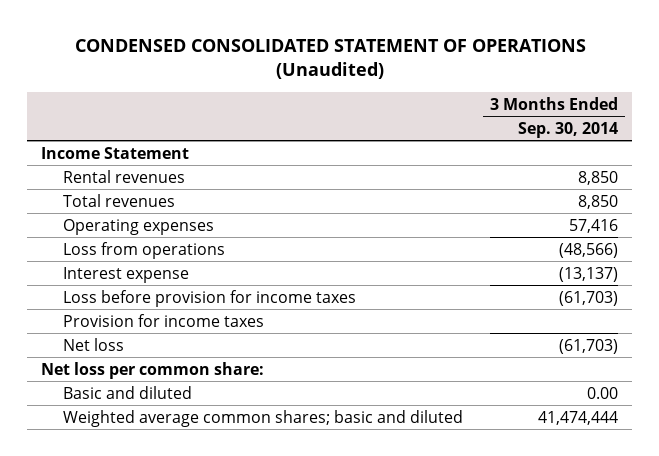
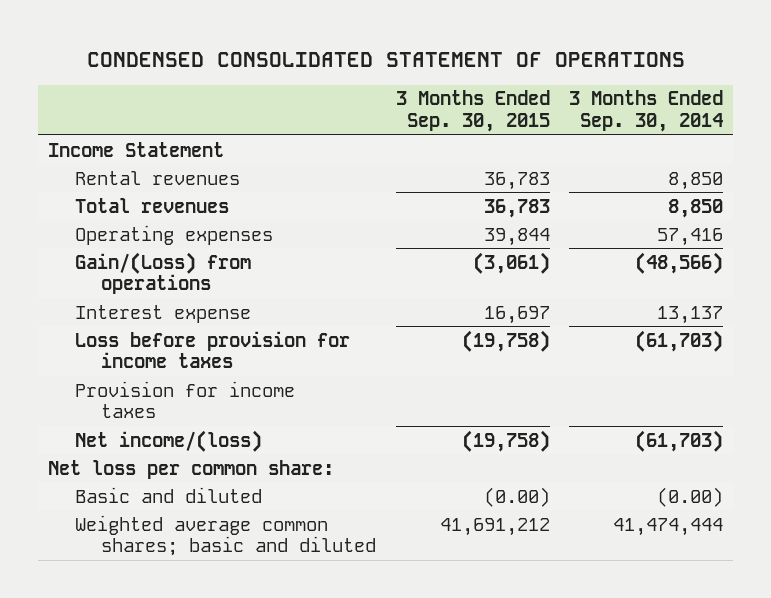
[74,38,586,80] CONDENSED CONSOLIDATED STATEMENT OF OPERATIONS (Unaudited) -> [86,51,685,67] CONDENSED CONSOLIDATED STATEMENT OF OPERATIONS
none -> [395,90,550,133] 3 Months Ended Sep. 30, 2015
[63,241,226,259] Loss from operations -> [74,251,251,295] Gain/(Loss) from operations
[559,266,619,282] (13,137) -> [657,305,724,324] 13,137
[63,337,125,351] Net loss -> [74,429,262,452] Net income/(loss)
[587,386,619,399] 0.00 -> [657,486,724,507] (0.00)

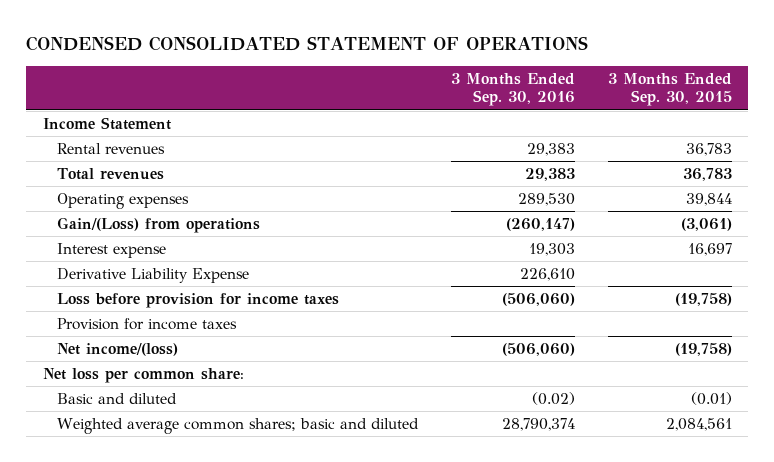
[569,90,724,133] 3 Months Ended Sep. 30, 2014 -> none
none -> [450,72,575,107] 3 Months Ended Sep. 30, 2016
none -> [56,267,249,283] Derivative Liability Expense
[483,486,550,507] (0.00) -> [690,391,732,405] (0.01)
[439,517,550,536] 41,691,212 -> [665,417,732,431] 2,084,561

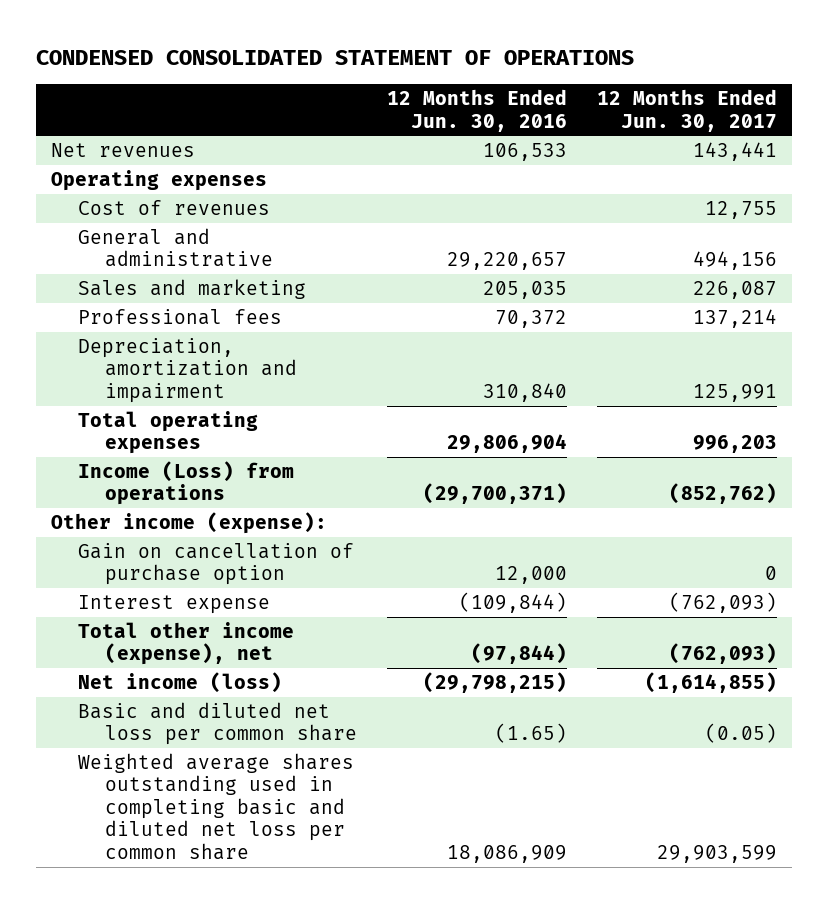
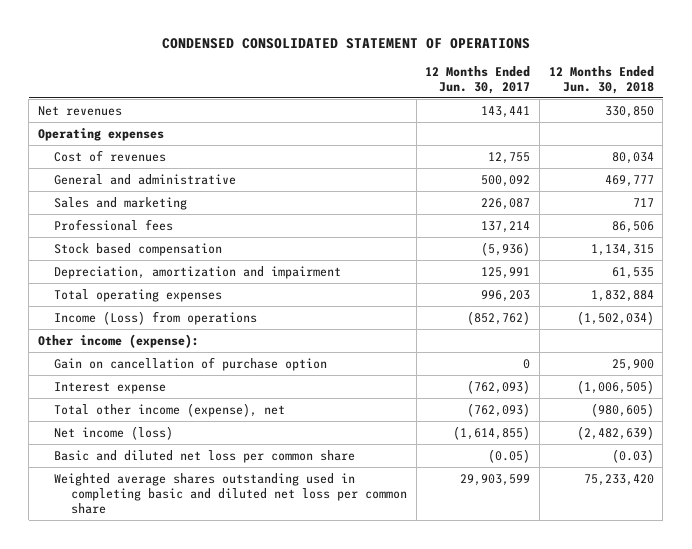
[387,89,568,132] 12 Months Ended Jun. 30, 2016 -> none
none -> [548,65,654,94] 12 Months Ended Jun. 30, 2018
[693,251,778,271] 494,156 -> [481,174,531,187] 500,092
none -> [54,242,223,256] Stock based compensation

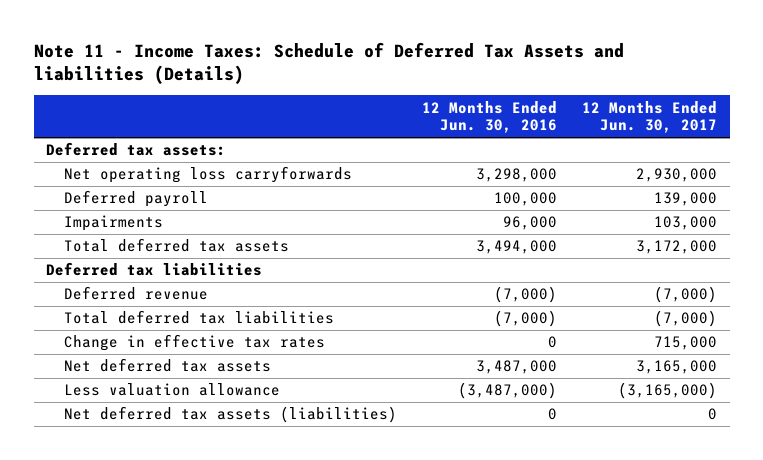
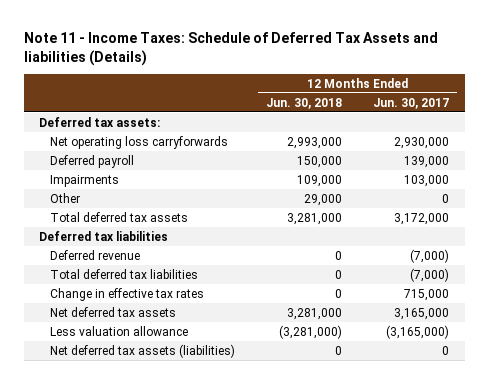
[422,100,558,134] 12 Months Ended Jun. 30, 2016 -> none
none -> [266,97,343,109] Jun. 30, 2018
none -> [50,192,81,203] Other

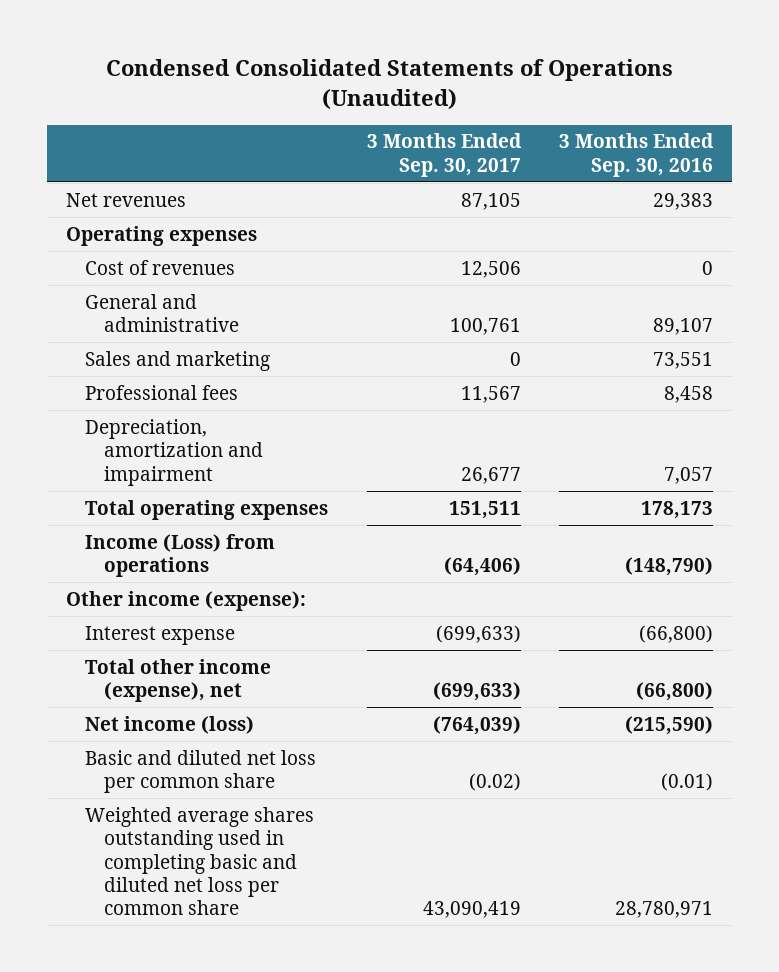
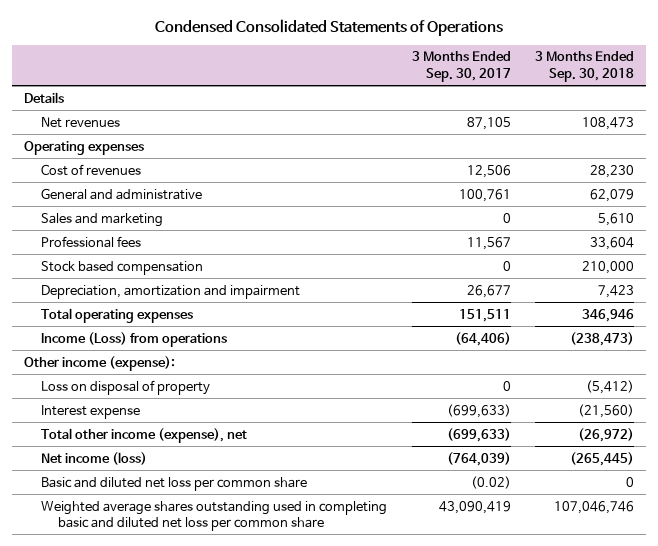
[105,59,673,110] Condensed Consolidated Statements of Operations (Unaudited) -> [154,18,503,36] Condensed Consolidated Statements of Operations
[559,133,715,177] 3 Months Ended Sep. 30, 2016 -> none
none -> [534,51,634,82] 3 Months Ended Sep. 30, 2018
none -> [24,91,65,103] Details
none -> [41,260,204,275] Stock based compensation
none -> [41,379,211,395] Loss on disposal of property

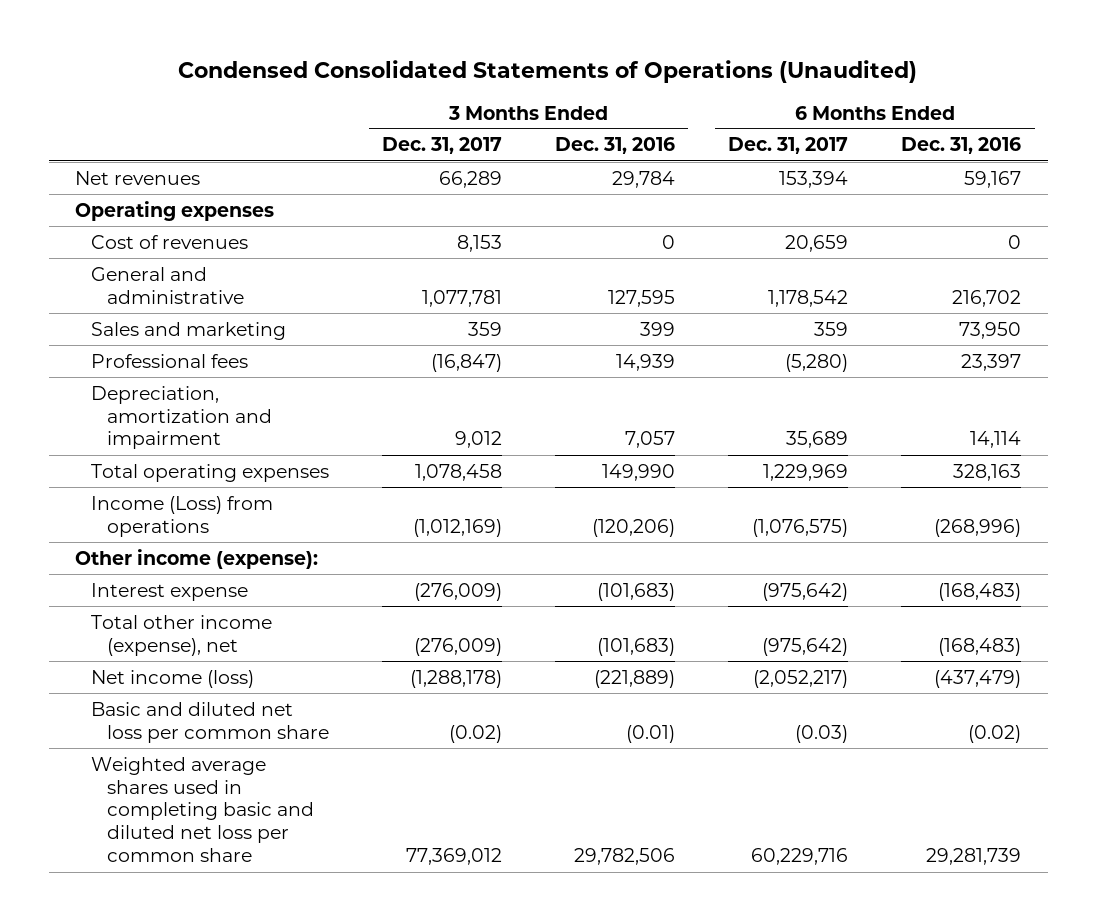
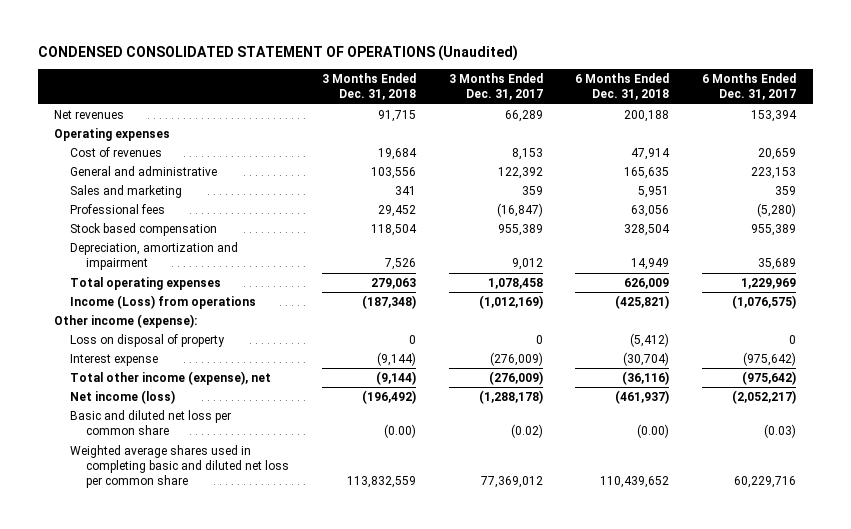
[178,60,918,84] Condensed Consolidated Statements of Operations (Unaudited) -> [38,44,519,61] CONDENSED CONSOLIDATED STATEMENT OF OPERATIONS (Unaudited)
[555,137,676,155] Dec. 31, 2016 -> none
[901,137,1022,155] Dec. 31, 2016 -> none
none -> [321,73,416,101] 3 Months Ended Dec. 31, 2018
none -> [575,73,670,101] 6 Months Ended Dec. 31, 2018
[422,289,503,307] 1,077,781 -> [497,166,543,179] 122,392
[768,289,849,307] 1,178,542 -> [751,166,797,179] 223,153
none -> [70,222,218,236] Stock based compensation
none -> [70,333,226,347] Loss on disposal of property

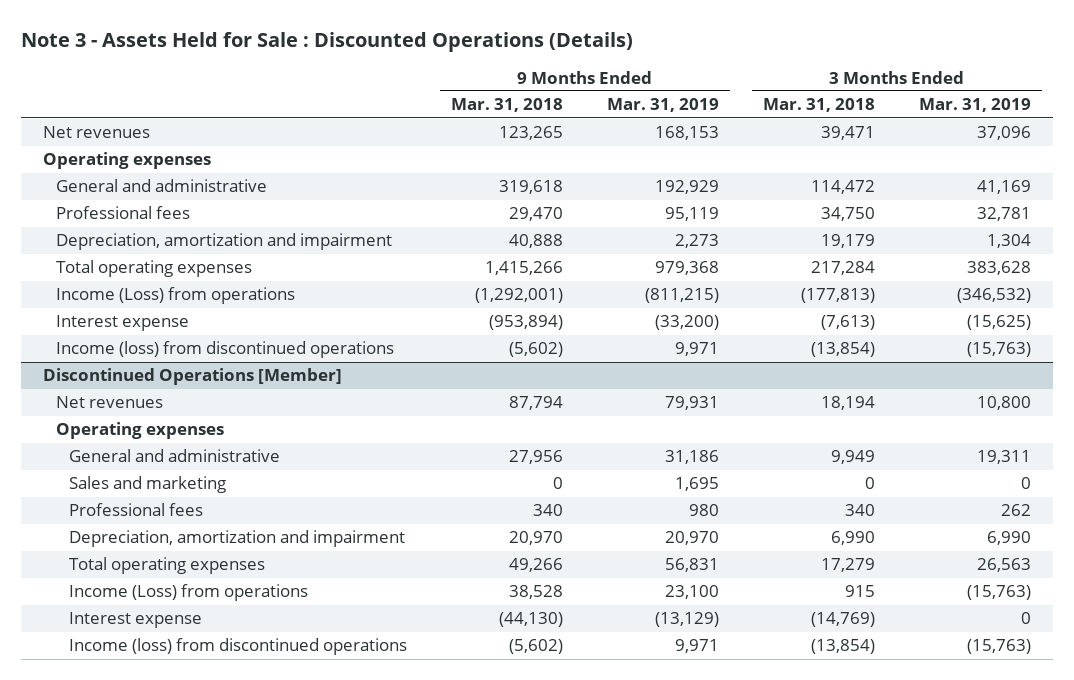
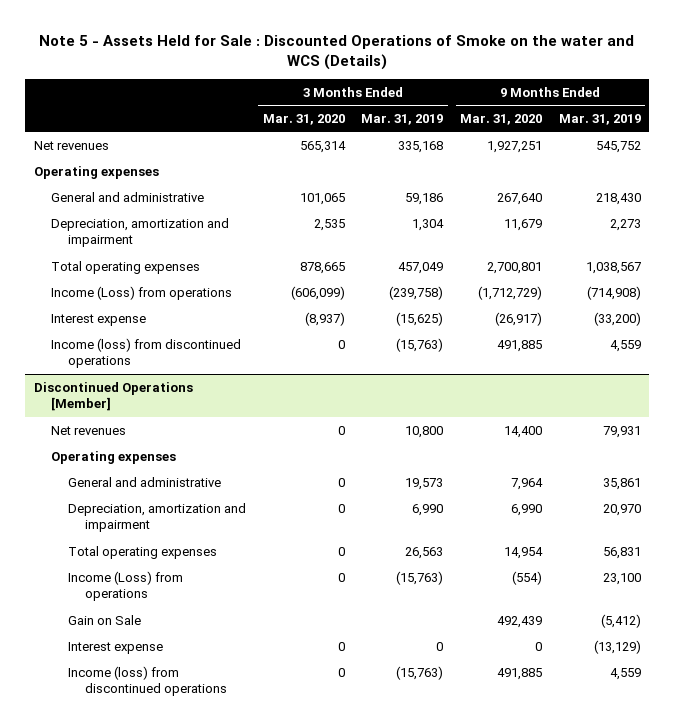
[21,32,634,53] Note 3 - Assets Held for Sale : Discounted Operations (Details) -> [39,34,635,70] Note 5 - Assets Held for Sale : Discounted Operations of Smoke on the water and WCS (Details)
[450,98,563,113] Mar. 31, 2018 -> none
[762,98,875,113] Mar. 31, 2018 -> none
none -> [262,113,345,125] Mar. 31, 2020
none -> [460,113,543,125] Mar. 31, 2020
[654,126,719,141] 168,153 -> [595,140,641,153] 545,752
[976,126,1031,141] 37,096 -> [398,140,444,153] 335,168
[56,206,191,220] Professional fees -> none
[654,180,719,195] 192,929 -> [595,192,641,205] 218,430
[976,180,1031,195] 41,169 -> [405,192,444,205] 59,186
[654,261,719,276] 979,368 -> [585,261,641,274] 1,038,567
[966,261,1031,276] 383,628 -> [398,261,444,274] 457,049
[644,288,719,304] (811,215) -> [586,285,641,300] (714,908)
[956,288,1031,304] (346,532) -> [389,285,444,300] (239,758)
[674,342,719,357] 9,971 -> [609,339,641,352] 4,559
[68,476,226,494] Sales and marketing -> none
[68,503,203,517] Professional fees -> none
[664,450,719,465] 31,186 -> [602,477,641,490] 35,861
[976,450,1031,465] 19,311 -> [405,477,444,490] 19,573
none -> [67,614,141,625] Gain on Sale
[674,639,719,654] 9,971 -> [609,667,641,680] 4,559

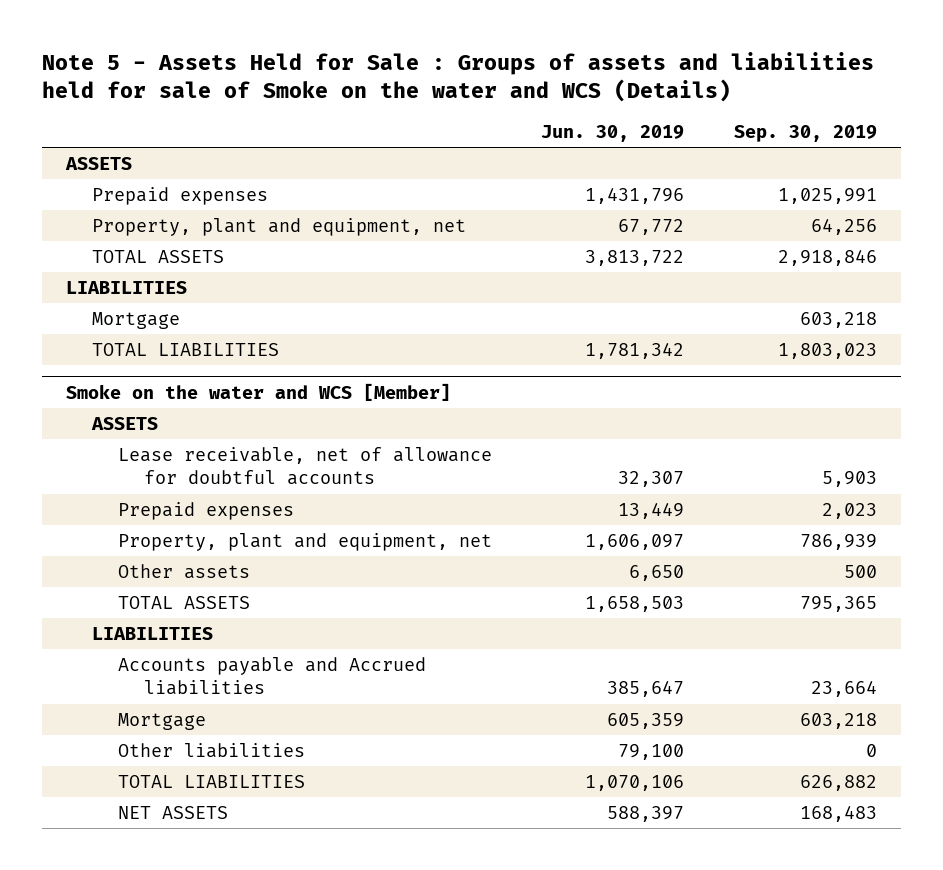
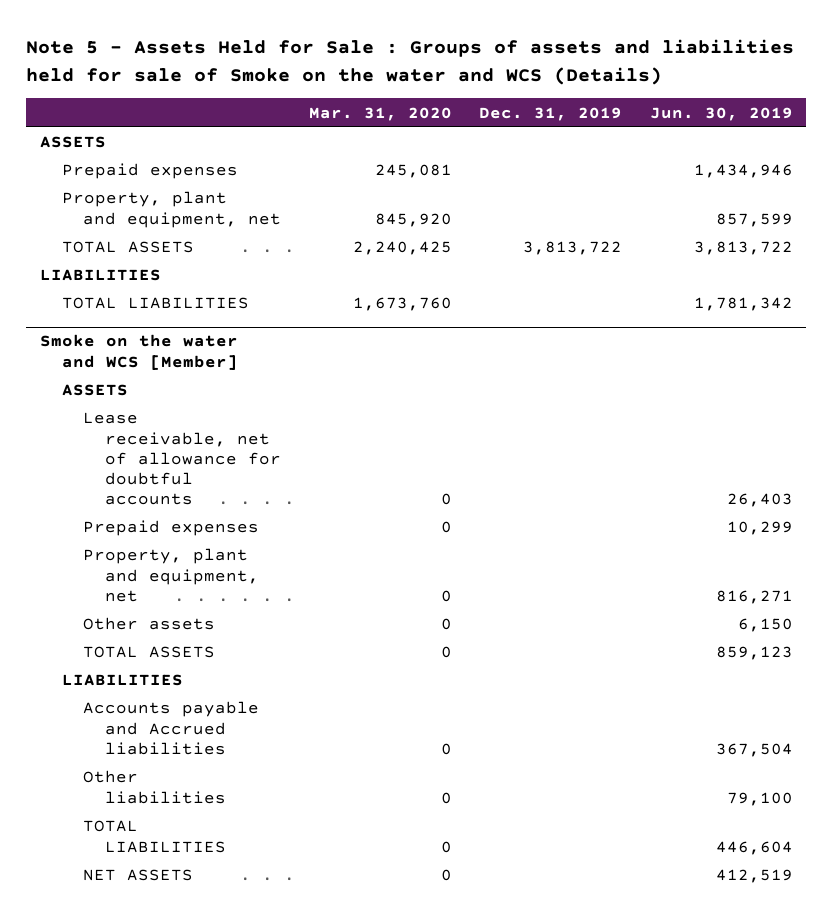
[733,125,877,143] Sep. 30, 2019 -> none
none -> [308,106,452,121] Mar. 31, 2020
none -> [479,106,623,121] Dec. 31, 2019
[585,187,685,204] 1,431,796 -> [693,164,793,179] 1,434,946
[618,218,685,235] 67,772 -> [715,212,793,227] 857,599
[92,311,181,329] Mortgage -> none
[618,471,685,488] 32,307 -> [726,493,793,508] 26,403
[618,502,685,519] 13,449 -> [726,521,793,536] 10,299
[585,533,685,550] 1,606,097 -> [715,589,793,604] 816,271
[629,564,685,581] 6,650 -> [737,618,793,633] 6,150
[585,595,685,612] 1,658,503 -> [715,646,793,661] 859,123
[117,712,206,730] Mortgage -> none
[607,681,685,698] 385,647 -> [715,742,793,757] 367,504
[585,774,685,791] 1,070,106 -> [715,840,793,855] 446,604
[607,805,685,822] 588,397 -> [715,869,793,884] 412,519

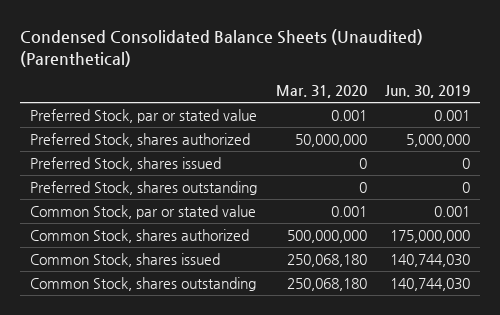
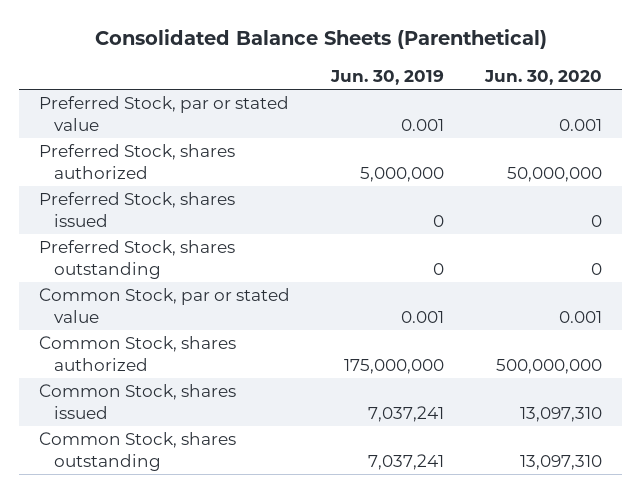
[20,29,424,68] Condensed Consolidated Balance Sheets (Unaudited) (Parenthetical) -> [94,29,547,50] Consolidated Balance Sheets (Parenthetical)
[275,85,367,99] Mar. 31, 2020 -> none
none -> [483,69,602,85] Jun. 30, 2020
[390,253,471,267] 140,744,030 -> [368,405,445,422] 7,037,241
[390,277,471,291] 140,744,030 -> [368,453,445,470] 7,037,241

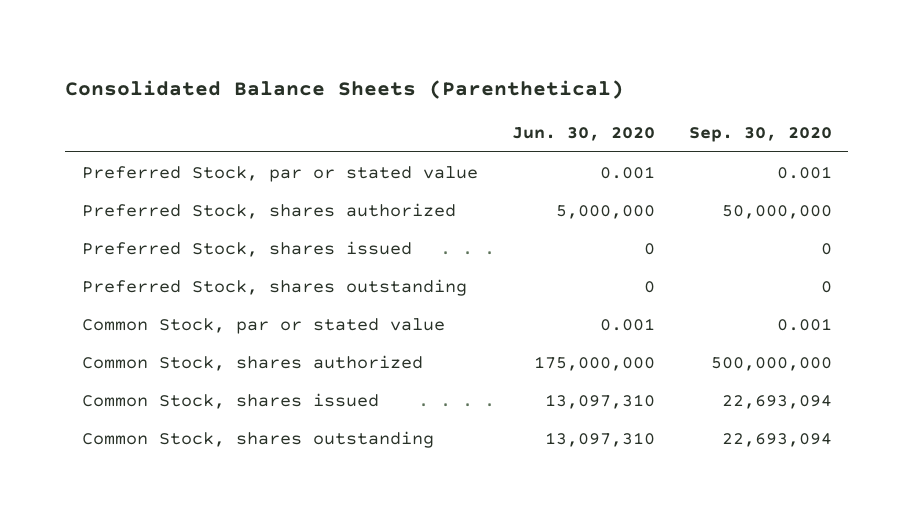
[330,69,445,85] Jun. 30, 2019 -> none
none -> [688,127,832,143] Sep. 30, 2020
[506,166,602,182] 50,000,000 -> [555,204,655,219] 5,000,000
[495,358,602,374] 500,000,000 -> [533,355,655,371] 175,000,000

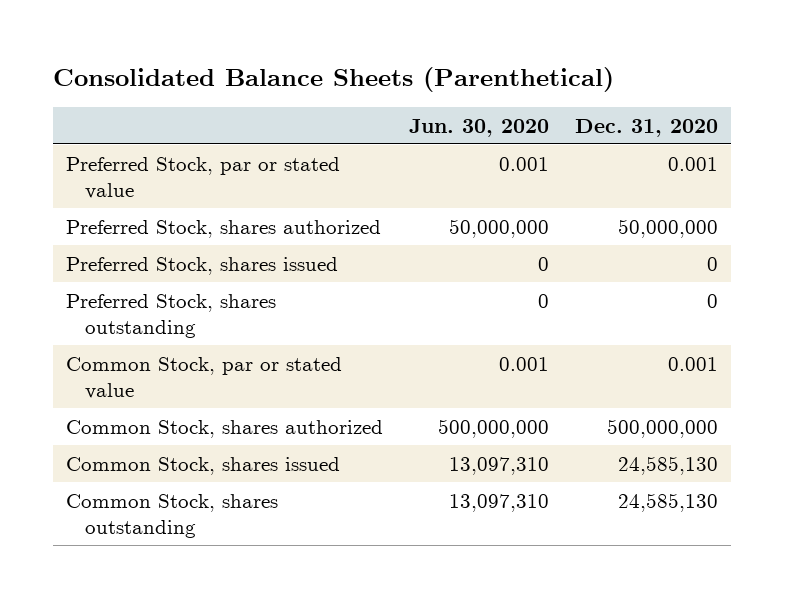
[688,127,832,143] Sep. 30, 2020 -> none
none -> [575,118,719,137] Dec. 31, 2020
[555,204,655,219] 5,000,000 -> [449,218,550,238] 50,000,000
[533,355,655,371] 175,000,000 -> [438,418,550,438] 500,000,000

